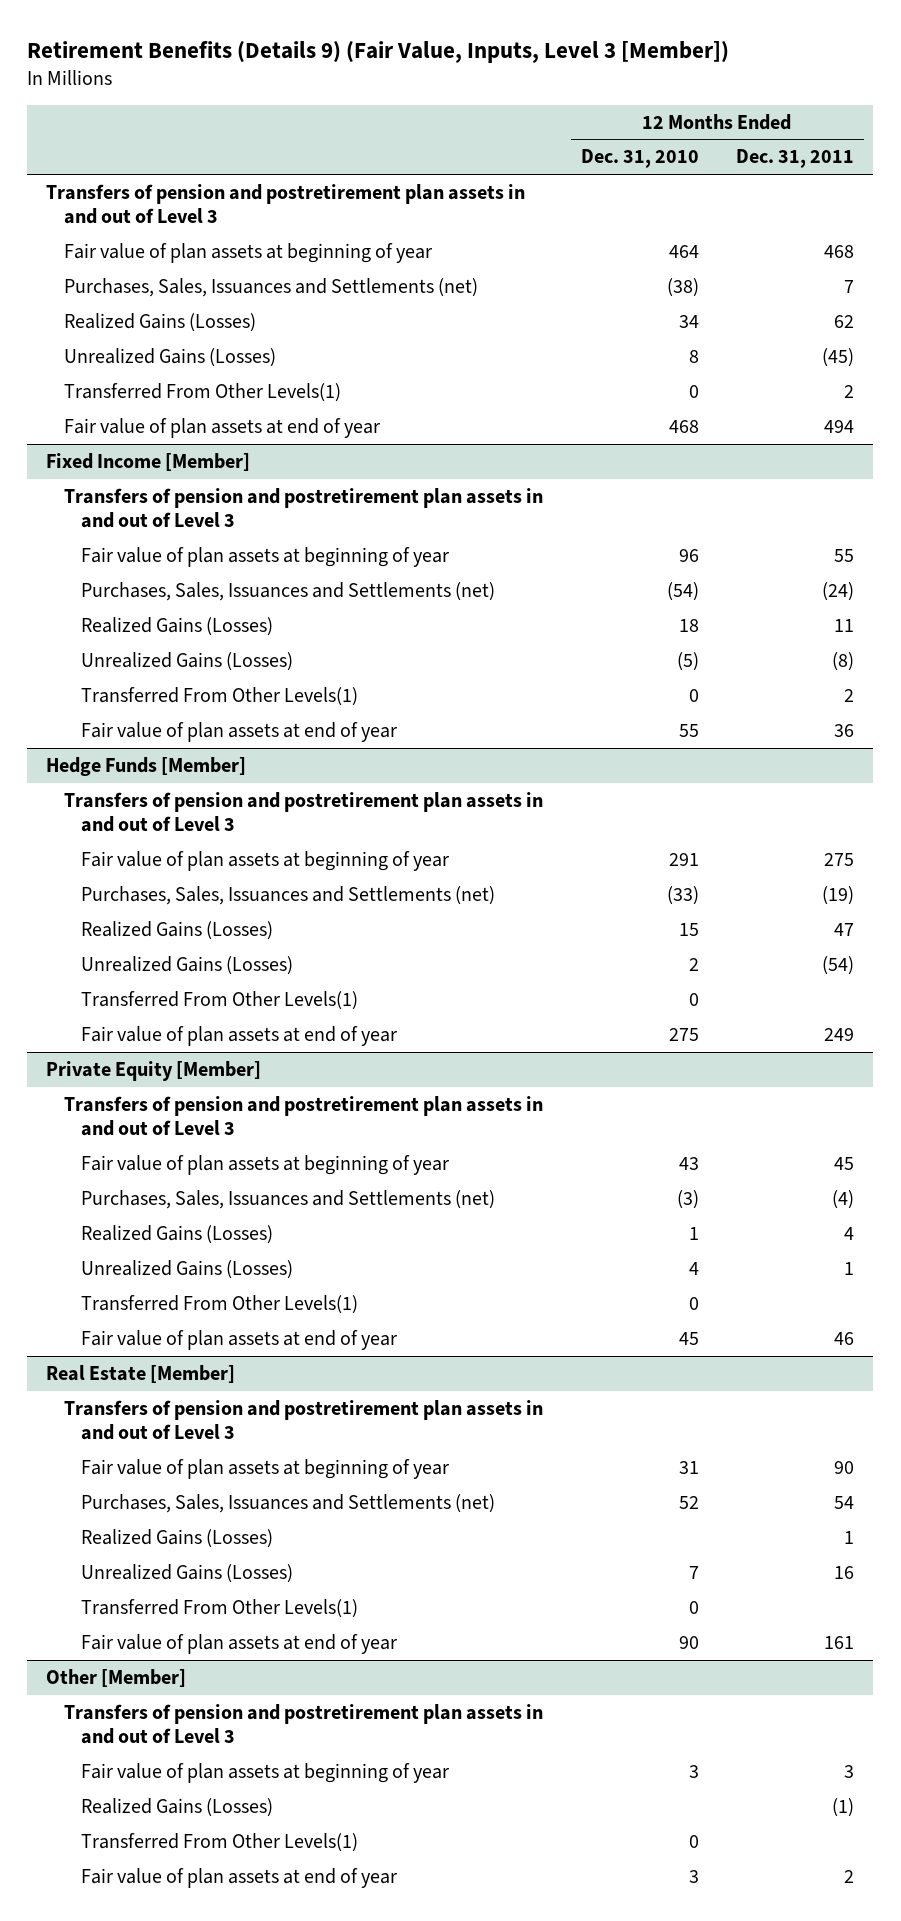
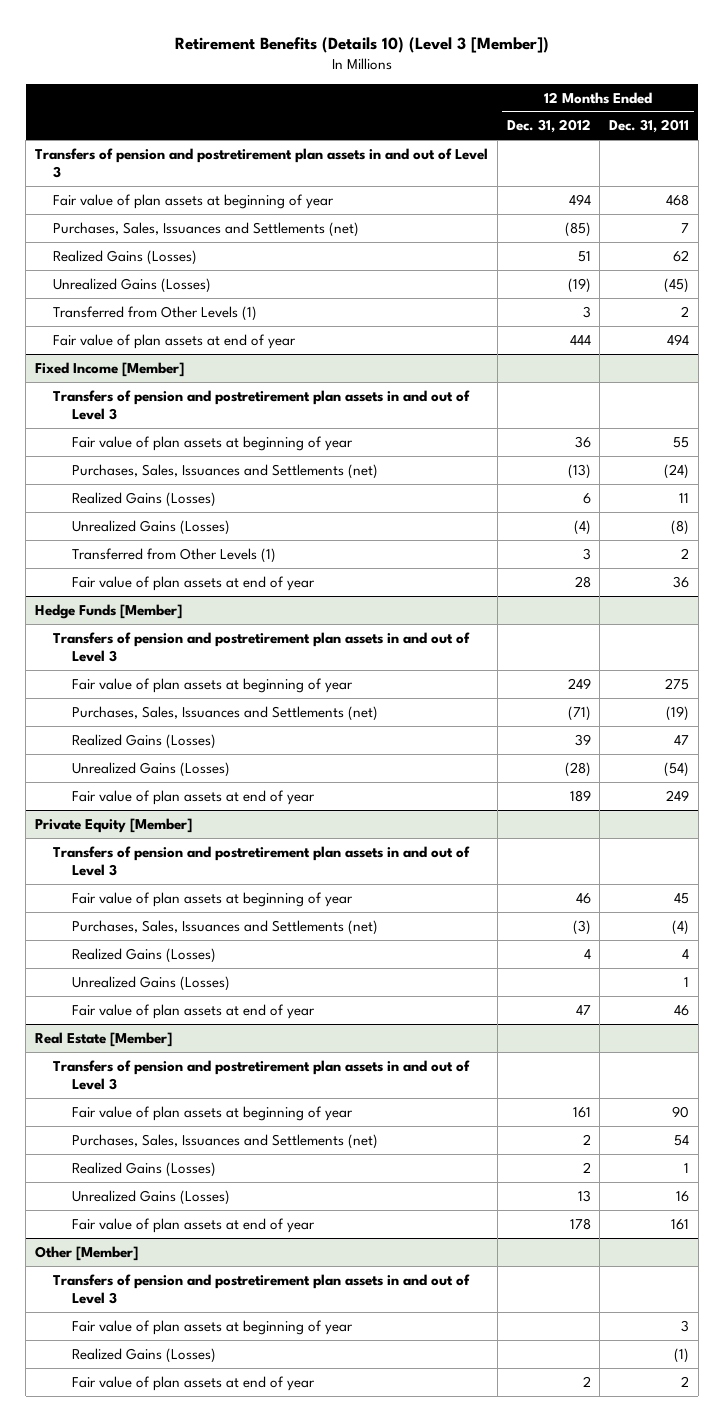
[27,41,730,64] Retirement Benefits (Details 9) (Fair Value, Inputs, Level 3 [Member]) -> [175,37,550,54] Retirement Benefits (Details 10) (Level 3 [Member])
[580,149,699,169] Dec. 31, 2010 -> none
none -> [506,119,591,134] Dec. 31, 2012
[63,382,341,402] Transferred From Other Levels(1) -> [53,305,258,321] Transferred from Other Levels (1)
[81,686,359,706] Transferred From Other Levels(1) -> [71,547,276,563] Transferred from Other Levels (1)
[81,990,359,1010] Transferred From Other Levels(1) -> none
[81,1294,359,1314] Transferred From Other Levels(1) -> none
[81,1598,359,1618] Transferred From Other Levels(1) -> none
[81,1832,359,1852] Transferred From Other Levels(1) -> none

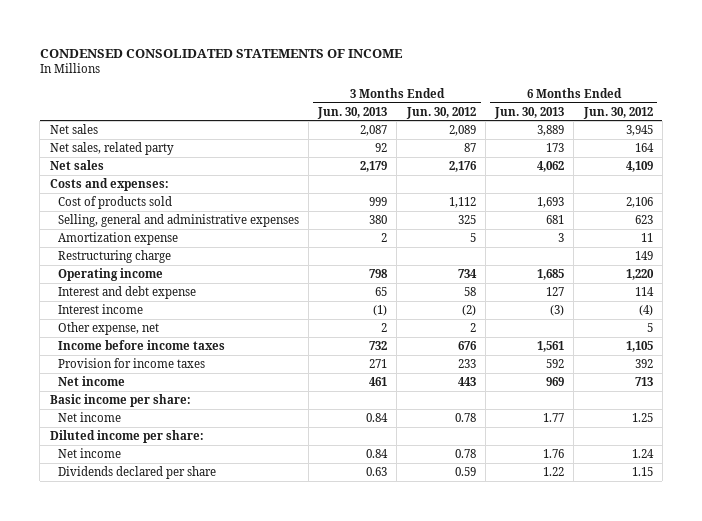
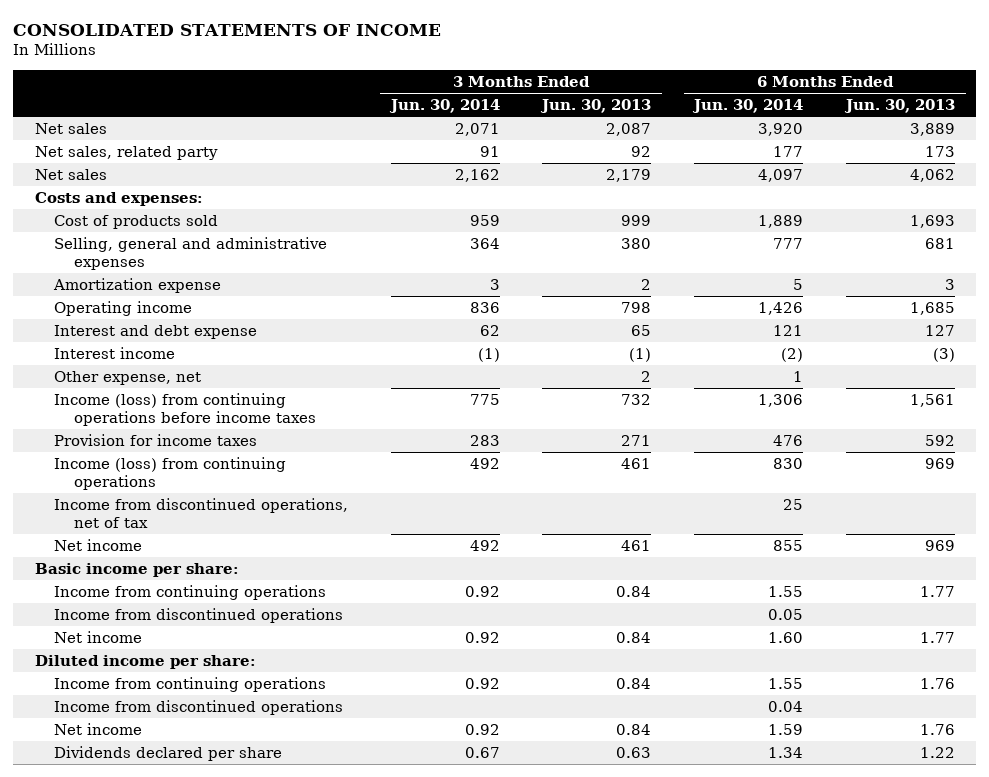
[39,48,403,58] CONDENSED CONSOLIDATED STATEMENTS OF INCOME -> [13,23,442,36] CONSOLIDATED STATEMENTS OF INCOME
[405,106,476,119] Jun. 30, 2012 -> none
[582,106,653,119] Jun. 30, 2012 -> none
none -> [388,99,500,114] Jun. 30, 2014
none -> [692,99,804,114] Jun. 30, 2014
[57,250,171,264] Restructuring charge -> none
[57,340,225,351] Income before income taxes -> [54,392,316,426] Income (loss) from continuing operations before income taxes
none -> [54,456,287,490] Income (loss) from continuing operations
none -> [54,497,349,528] Income from discontinued operations, net of tax
none -> [54,584,327,600] Income from continuing operations
none -> [54,607,344,623] Income from discontinued operations
none -> [54,676,327,692] Income from continuing operations
none -> [54,699,344,715] Income from discontinued operations

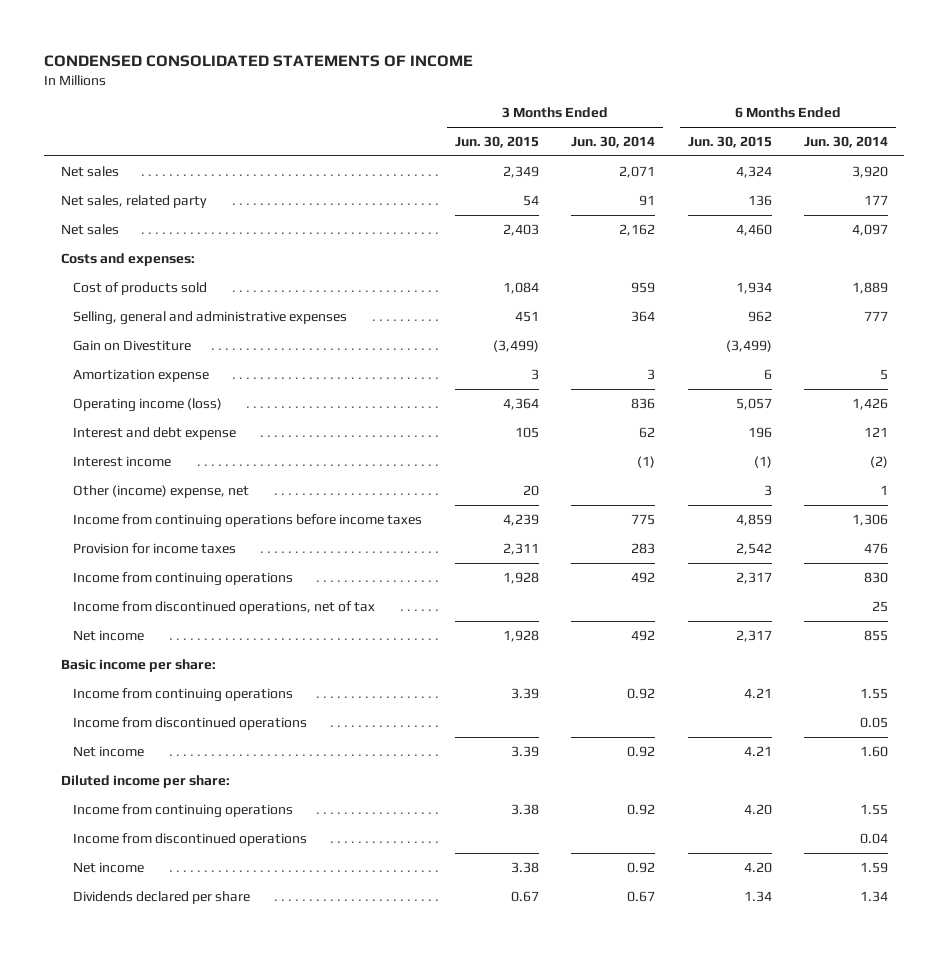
[13,23,442,36] CONSOLIDATED STATEMENTS OF INCOME -> [44,54,474,67] CONDENSED CONSOLIDATED STATEMENTS OF INCOME
[540,99,652,114] Jun. 30, 2013 -> none
[843,99,955,114] Jun. 30, 2013 -> none
none -> [454,135,539,148] Jun. 30, 2015
none -> [687,135,772,148] Jun. 30, 2015
none -> [73,339,192,351] Gain on Divestiture
[54,300,193,316] Operating income -> [73,397,223,412] Operating income (loss)
[54,370,202,385] Other expense, net -> [73,484,250,498] Other (income) expense, net
[54,392,316,426] Income (loss) from continuing operations before income taxes -> [73,513,423,528] Income from continuing operations before income taxes
[54,456,287,490] Income (loss) from continuing operations -> [73,571,294,586] Income from continuing operations

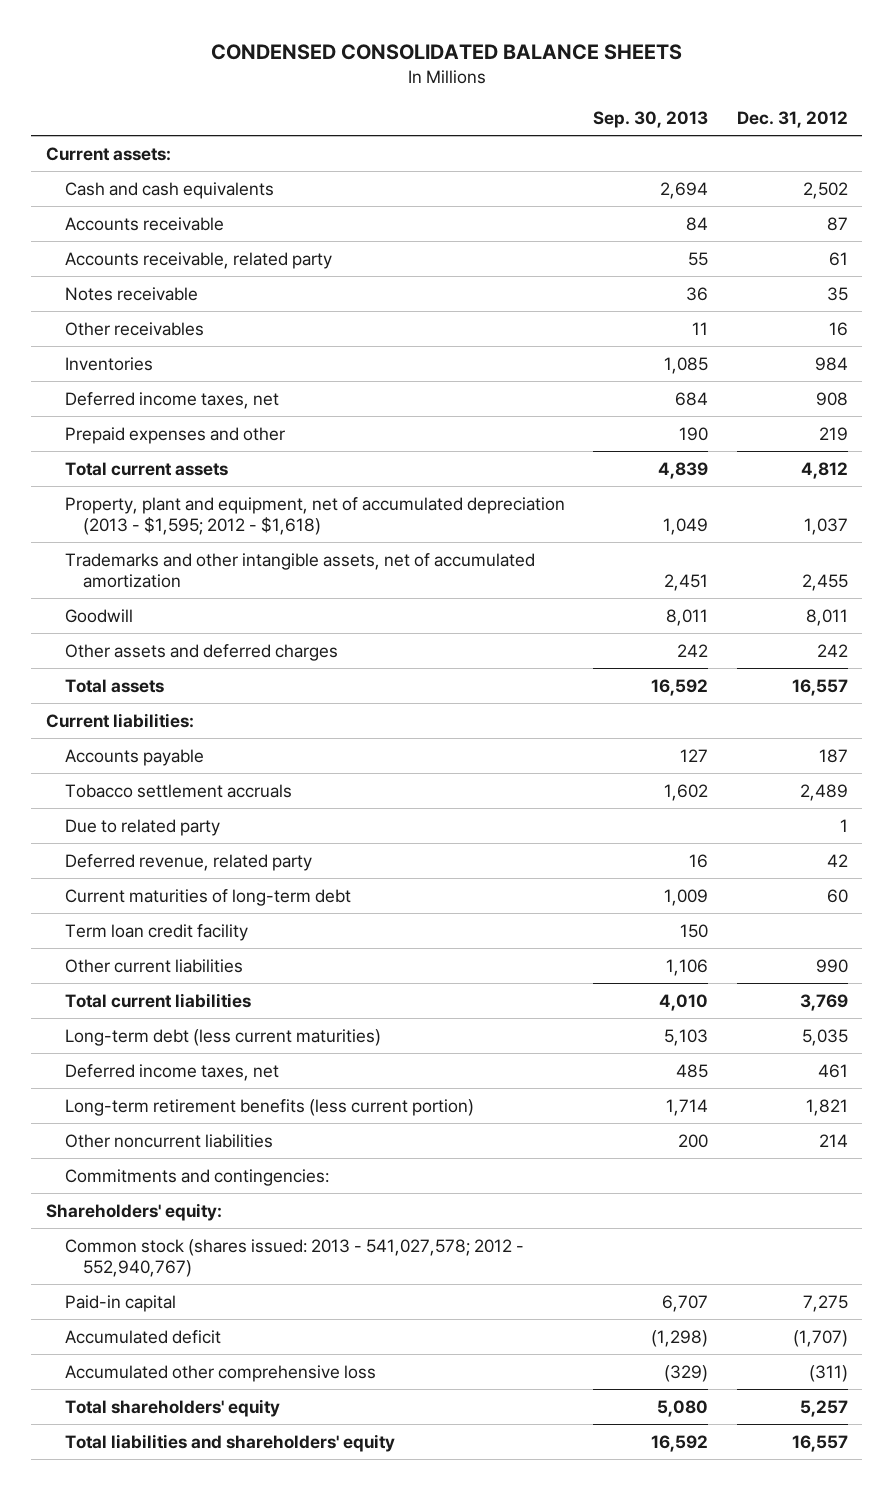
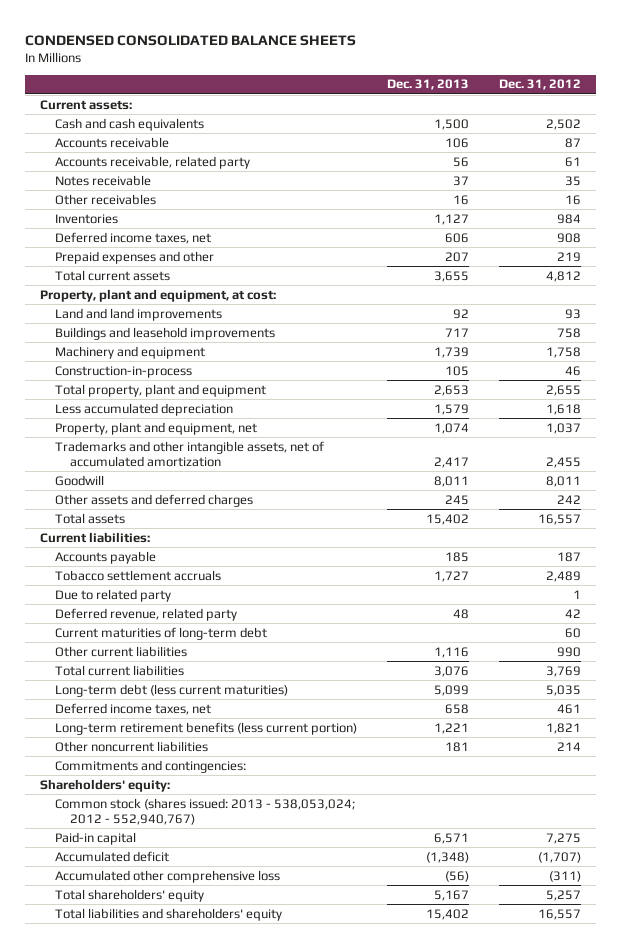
[593,111,709,129] Sep. 30, 2013 -> none
none -> [386,79,469,91] Dec. 31, 2013
none -> [39,288,276,302] Property, plant and equipment, at cost:
none -> [54,307,222,321] Land and land improvements
none -> [54,326,275,340] Buildings and leasehold improvements
none -> [54,345,205,359] Machinery and equipment
none -> [54,365,192,378] Construction-in-process
none -> [54,383,266,397] Total property, plant and equipment
none -> [54,402,233,416] Less accumulated depreciation
[64,496,565,535] Property, plant and equipment, net of accumulated depreciation (2013 - $1,595; 2012 - $1,618) -> [54,421,257,435] Property, plant and equipment, net
[64,923,248,941] Term loan credit facility -> none
[64,1238,524,1277] Common stock (shares issued: 2013 - 541,027,578; 2012 - 552,940,767) -> [54,797,355,825] Common stock (shares issued: 2013 - 538,053,024; 2012 - 552,940,767)

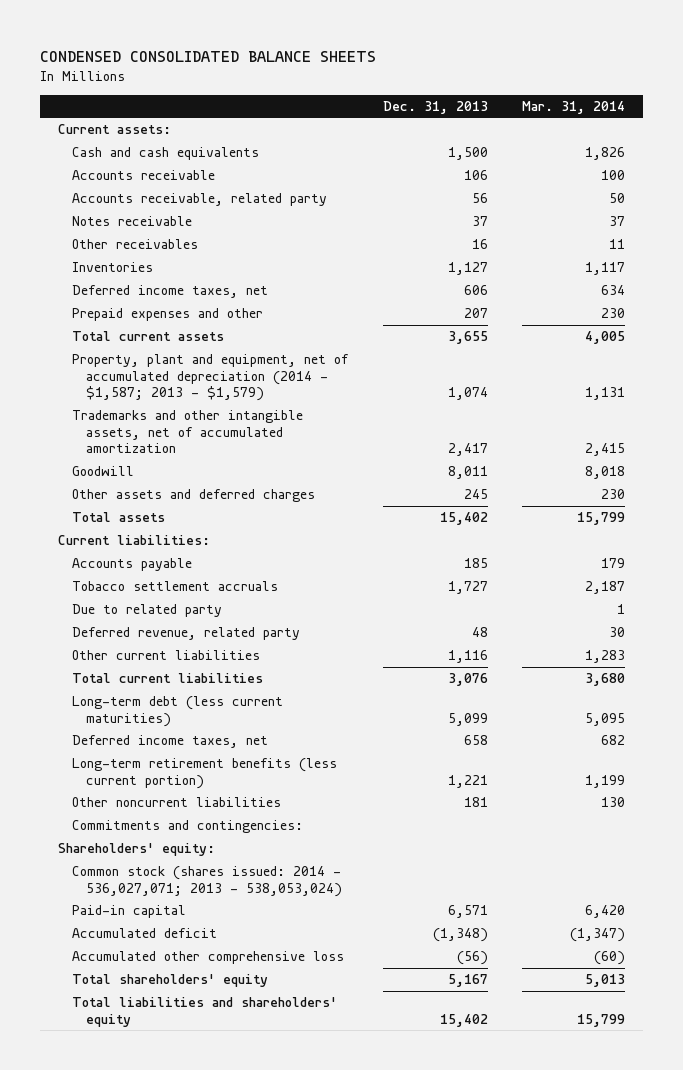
[499,79,582,91] Dec. 31, 2012 -> none
none -> [522,100,626,114] Mar. 31, 2014
[39,288,276,302] Property, plant and equipment, at cost: -> none
[54,307,222,321] Land and land improvements -> none
[54,326,275,340] Buildings and leasehold improvements -> none
[54,345,205,359] Machinery and equipment -> none
[54,365,192,378] Construction-in-process -> none
[54,383,266,397] Total property, plant and equipment -> none
[54,402,233,416] Less accumulated depreciation -> none
[54,421,257,435] Property, plant and equipment, net -> [71,354,349,402] Property, plant and equipment, net of accumulated depreciation (2014 - $1,587; 2013 - $1,579)
[54,626,267,640] Current maturities of long-term debt -> none
[54,797,355,825] Common stock (shares issued: 2013 - 538,053,024; 2012 - 552,940,767) -> [71,866,342,897] Common stock (shares issued: 2014 - 536,027,071; 2013 - 538,053,024)

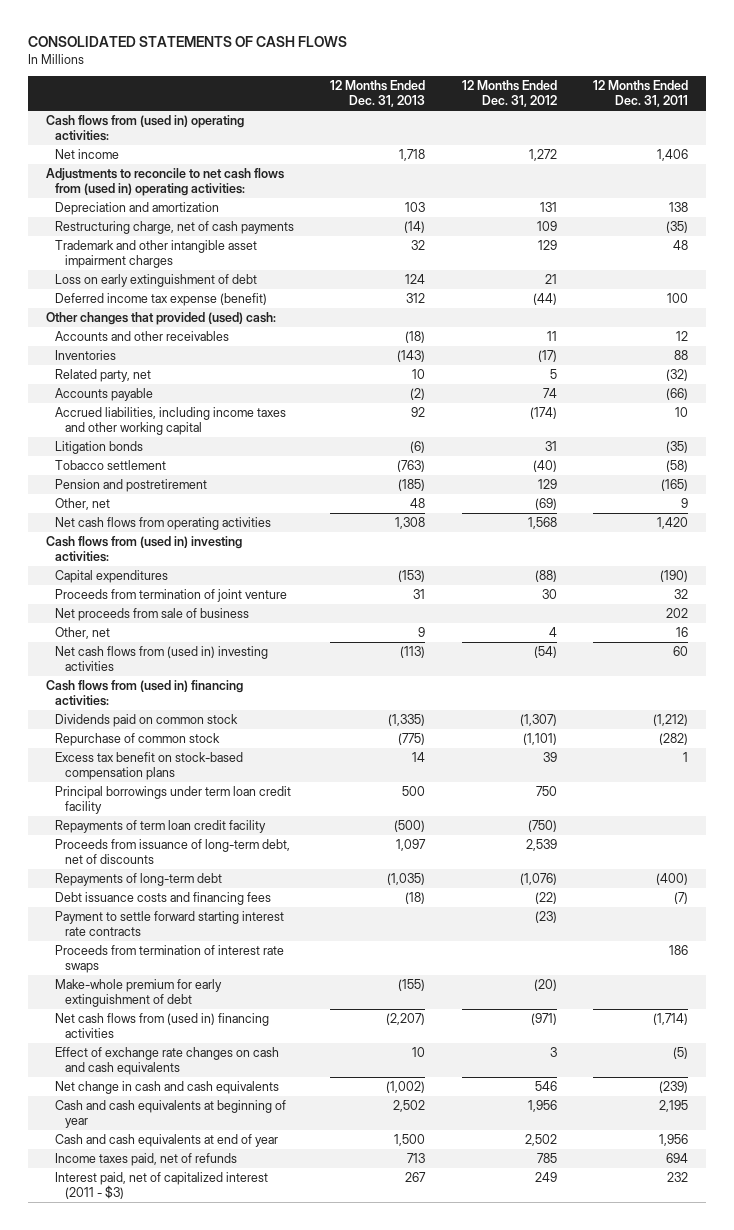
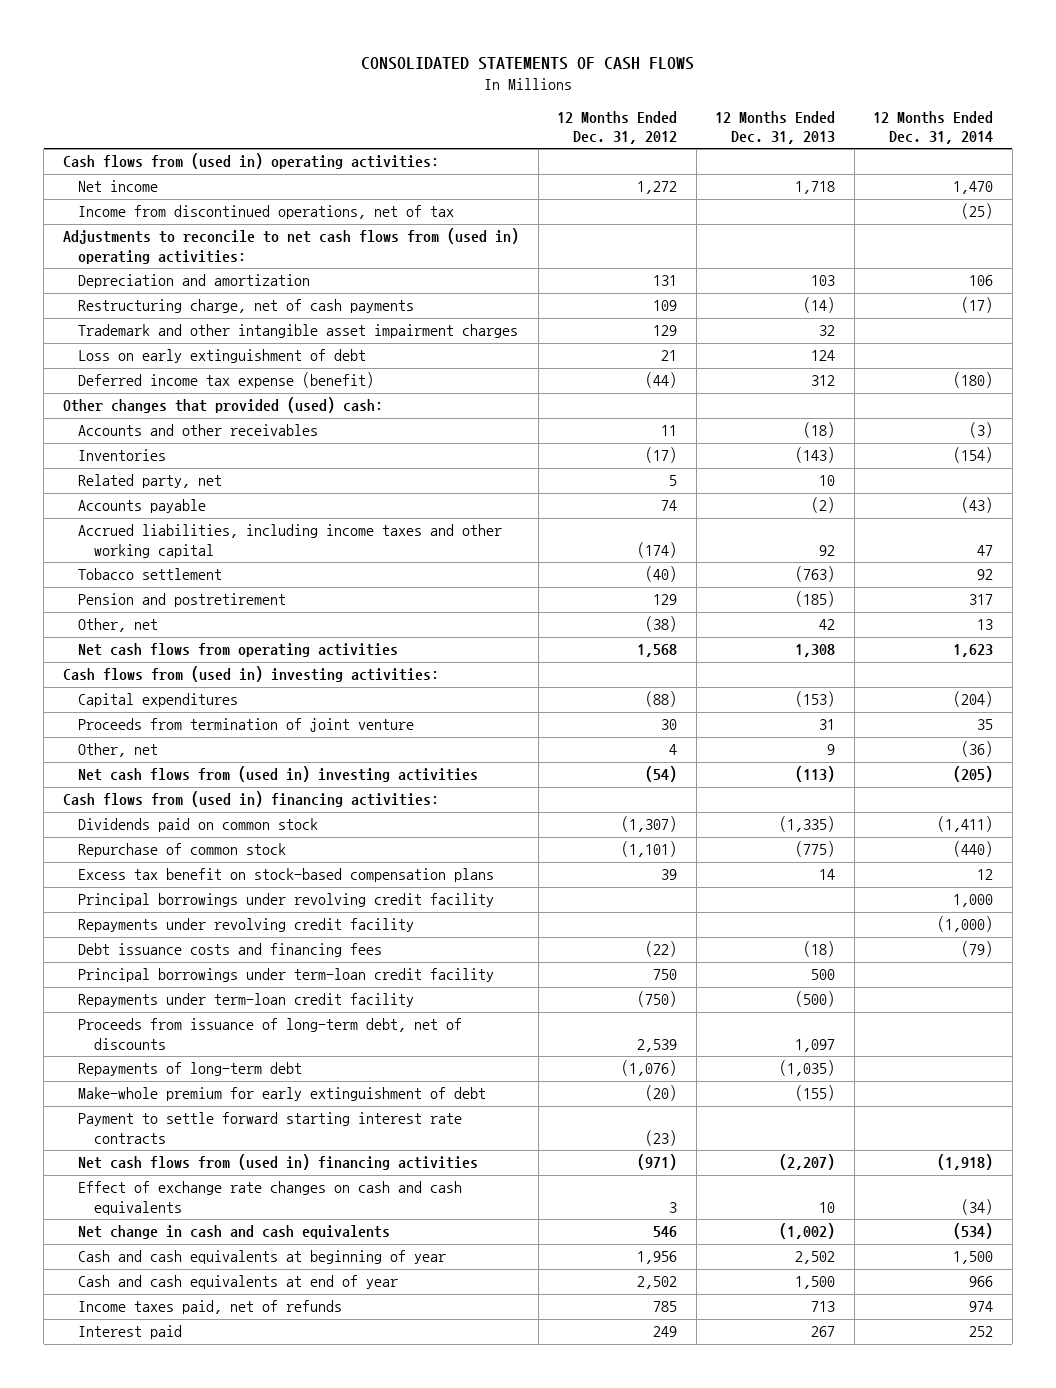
[592,79,688,108] 12 Months Ended Dec. 31, 2011 -> none
none -> [873,110,994,144] 12 Months Ended Dec. 31, 2014
none -> [78,205,455,220] Income from discontinued operations, net of tax
[55,440,144,454] Litigation bonds -> none
[410,497,426,508] 48 -> [819,619,836,631] 42
[534,497,557,510] (69) -> [645,616,678,633] (38)
[55,607,250,621] Net proceeds from sale of business -> none
none -> [78,893,495,908] Principal borrowings under revolving credit facility
none -> [78,918,415,933] Repayments under revolving credit facility
[55,891,272,905] Debt issuance costs and financing fees -> [78,943,383,958] Debt issuance costs and financing fees
[55,785,292,815] Principal borrowings under term loan credit facility -> [78,968,495,983] Principal borrowings under term-loan credit facility
[55,819,267,833] Repayments of term loan credit facility -> [78,993,415,1008] Repayments under term-loan credit facility
[55,944,285,974] Proceeds from termination of interest rate swaps -> none
[55,910,285,937] Payment to settle forward starting interest rate contracts -> [78,1112,463,1144] Payment to settle forward starting interest rate contracts
[55,1171,269,1200] Interest paid, net of capitalized interest (2011 - $3) -> [78,1325,183,1340] Interest paid

